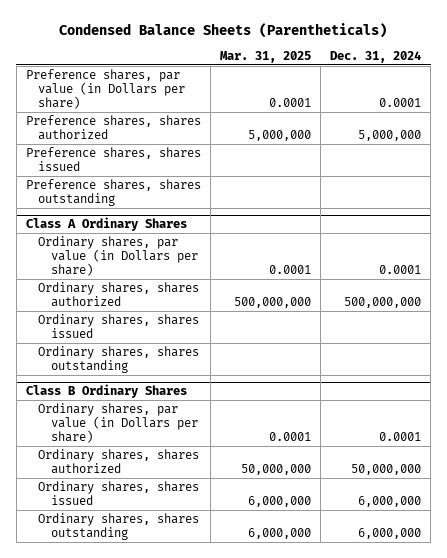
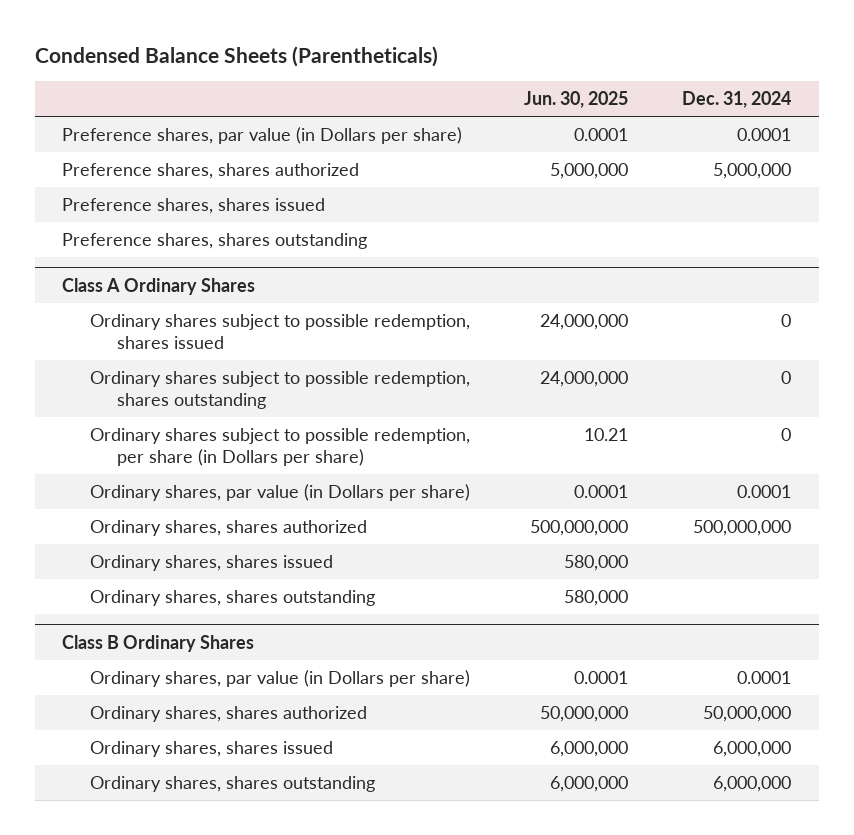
[219,50,311,63] Mar. 31, 2025 -> none
none -> [524,91,629,109] Jun. 30, 2025
none -> [89,313,470,349] Ordinary shares subject to possible redemption, shares issued
none -> [89,370,470,409] Ordinary shares subject to possible redemption, shares outstanding
none -> [89,427,470,466] Ordinary shares subject to possible redemption, per share (in Dollars per share)

